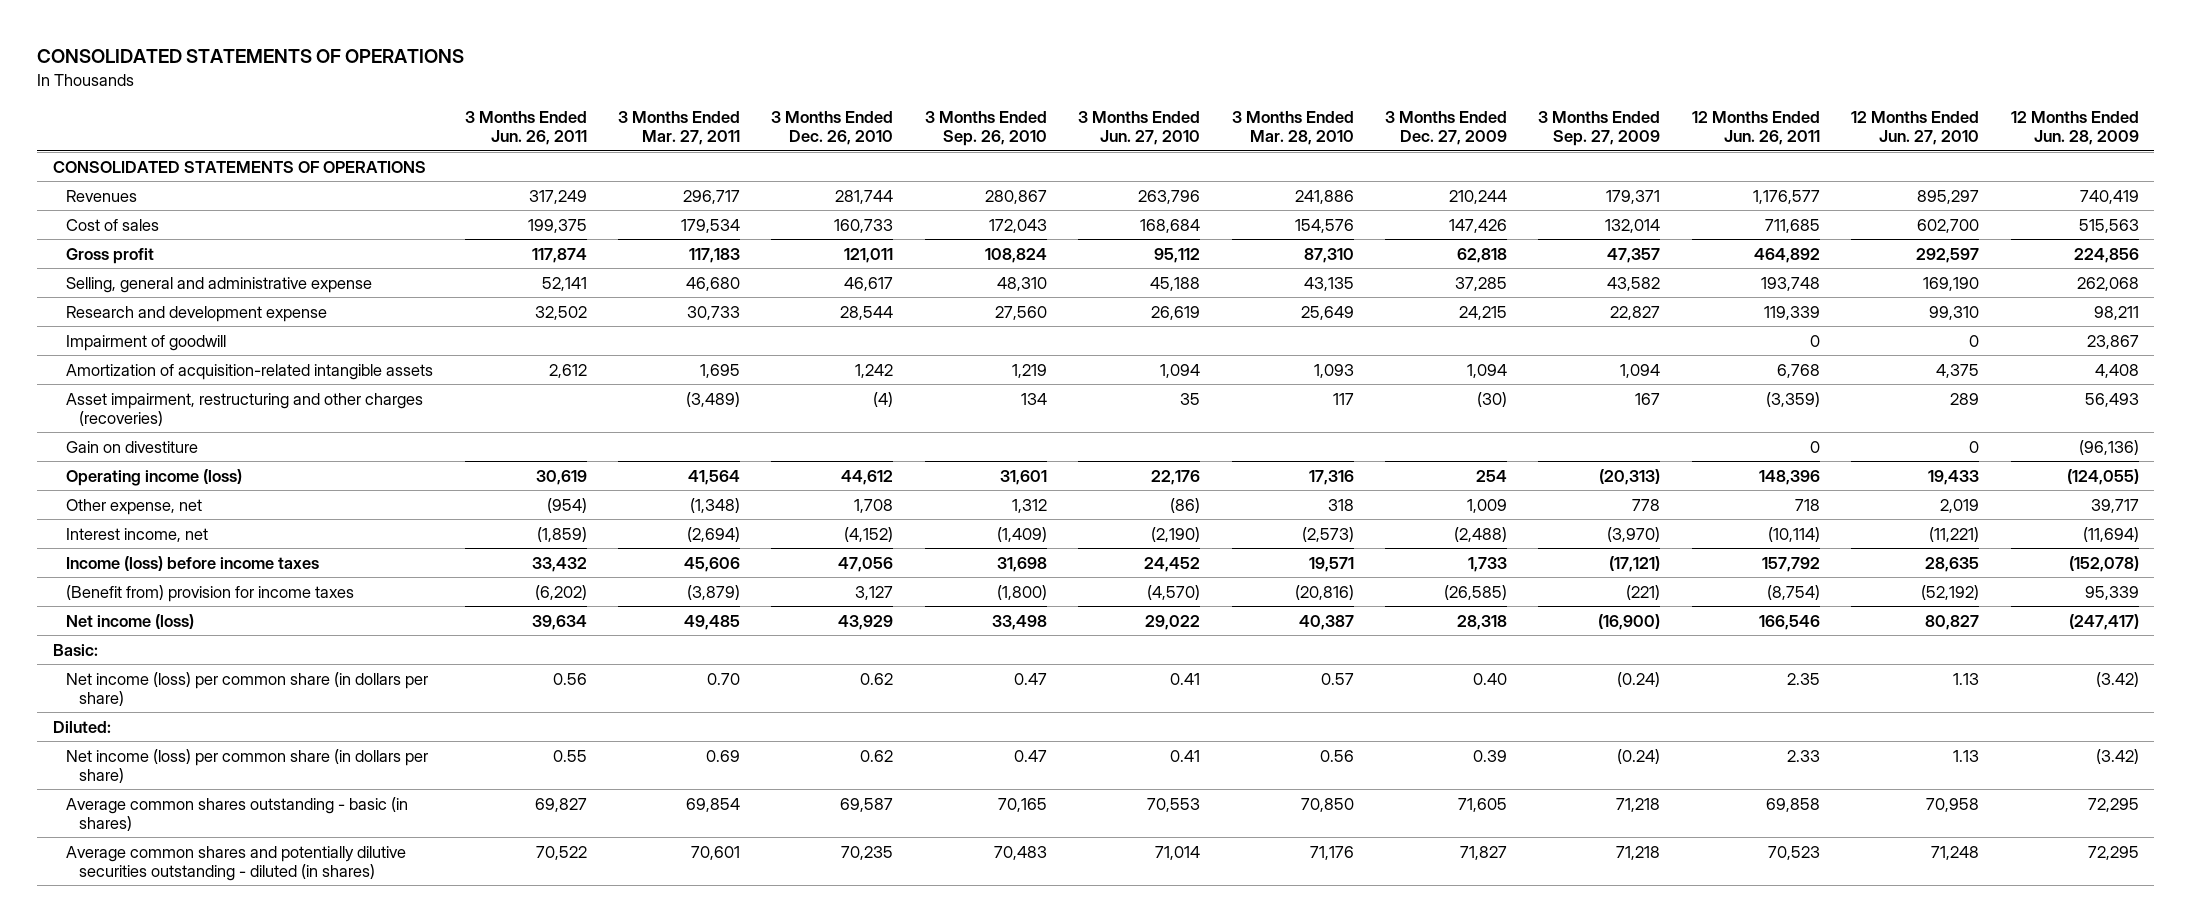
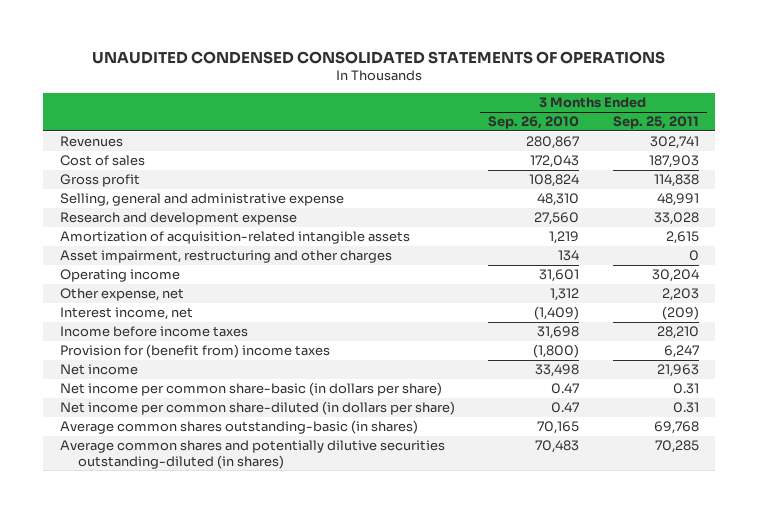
[37,49,465,64] CONSOLIDATED STATEMENTS OF OPERATIONS -> [92,50,666,64] UNAUDITED CONDENSED CONSOLIDATED STATEMENTS OF OPERATIONS
[464,111,587,146] 3 Months Ended Jun. 26, 2011 -> none
[617,111,740,146] 3 Months Ended Mar. 27, 2011 -> none
[771,111,894,146] 3 Months Ended Dec. 26, 2010 -> none
[1078,111,1201,146] 3 Months Ended Jun. 27, 2010 -> none
[1231,111,1354,146] 3 Months Ended Mar. 28, 2010 -> none
[1385,111,1508,146] 3 Months Ended Dec. 27, 2009 -> none
[1538,111,1661,147] 3 Months Ended Sep. 27, 2009 -> none
[1691,111,1820,146] 12 Months Ended Jun. 26, 2011 -> none
[1851,111,1980,146] 12 Months Ended Jun. 27, 2010 -> none
[2010,111,2139,146] 12 Months Ended Jun. 28, 2009 -> none
none -> [612,116,699,130] Sep. 25, 2011
[53,160,427,173] CONSOLIDATED STATEMENTS OF OPERATIONS -> none
[66,334,227,351] Impairment of goodwill -> none
[66,440,199,453] Gain on divestiture -> none
[66,392,424,426] Asset impairment, restructuring and other charges (recoveries) -> [59,250,392,264] Asset impairment, restructuring and other charges
[66,468,243,486] Operating income (loss) -> [59,269,180,283] Operating income
[53,643,99,656] Basic: -> none
[53,720,112,733] Diluted: -> none
[66,555,320,571] Income (loss) before income taxes -> [59,326,248,338] Income before income taxes
[66,584,355,602] (Benefit from) provision for income taxes -> [59,344,330,359] Provision for (benefit from) income taxes
[66,613,195,629] Net income (loss) -> [59,364,138,376] Net income
[66,671,429,706] Net income (loss) per common share (in dollars per share) -> [59,382,442,397] Net income per common share-basic (in dollars per share)
[66,748,429,783] Net income (loss) per common share (in dollars per share) -> [59,401,455,416] Net income per common share-diluted (in dollars per share)
[66,796,409,831] Average common shares outstanding - basic (in shares) -> [59,420,418,435] Average common shares outstanding-basic (in shares)
[66,845,407,881] Average common shares and potentially dilutive securities outstanding - diluted (in shares) -> [59,440,445,469] Average common shares and potentially dilutive securities outstanding-diluted (in shares)

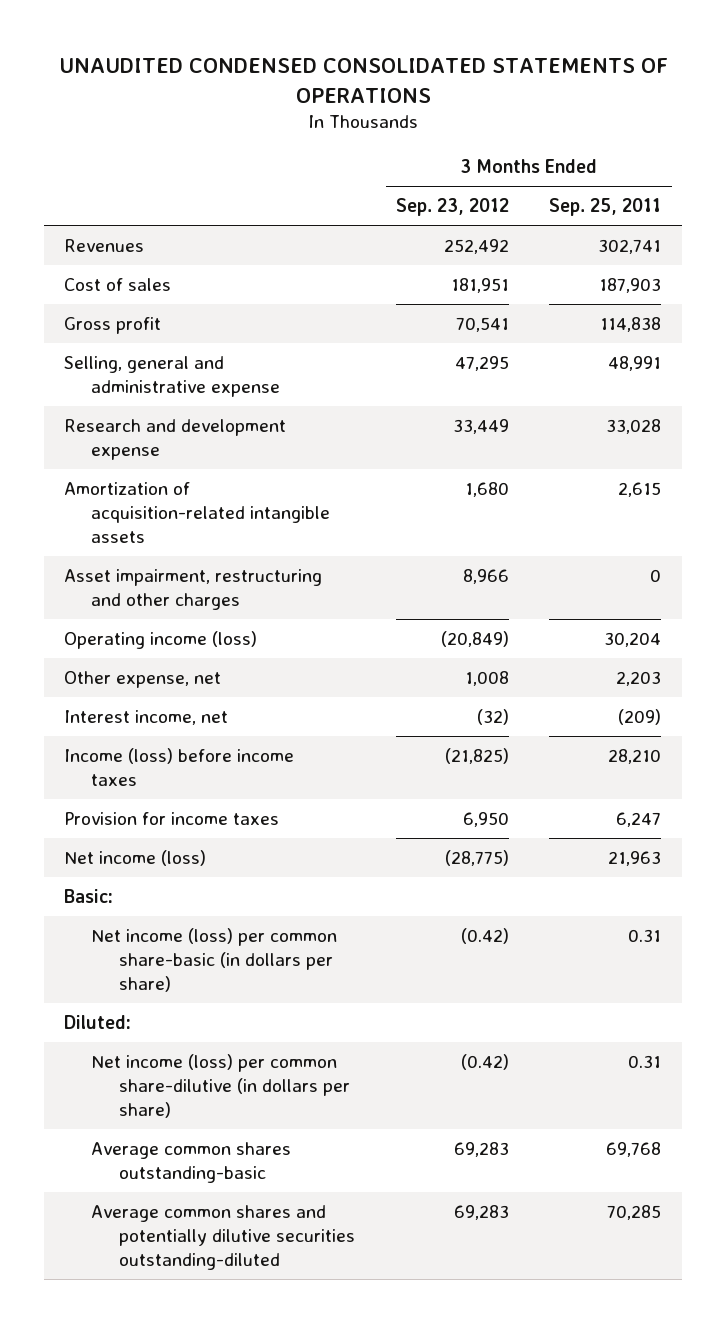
[488,116,580,130] Sep. 26, 2010 -> none
none -> [395,198,509,217] Sep. 23, 2012
[59,269,180,283] Operating income -> [63,630,257,649] Operating income (loss)
[59,326,248,338] Income before income taxes -> [63,747,294,787] Income (loss) before income taxes
[59,344,330,359] Provision for (benefit from) income taxes -> [63,811,279,825] Provision for income taxes
[59,364,138,376] Net income -> [63,849,206,866] Net income (loss)
none -> [63,888,113,903] Basic:
[59,382,442,397] Net income per common share-basic (in dollars per share) -> [91,927,338,993] Net income (loss) per common share-basic (in dollars per share)
none -> [63,1014,131,1029] Diluted:
[59,401,455,416] Net income per common share-diluted (in dollars per share) -> [91,1053,351,1119] Net income (loss) per common share-dilutive (in dollars per share)
[59,420,418,435] Average common shares outstanding-basic (in shares) -> [91,1141,292,1184] Average common shares outstanding-basic
[59,440,445,469] Average common shares and potentially dilutive securities outstanding-diluted (in shares) -> [91,1204,356,1271] Average common shares and potentially dilutive securities outstanding-diluted

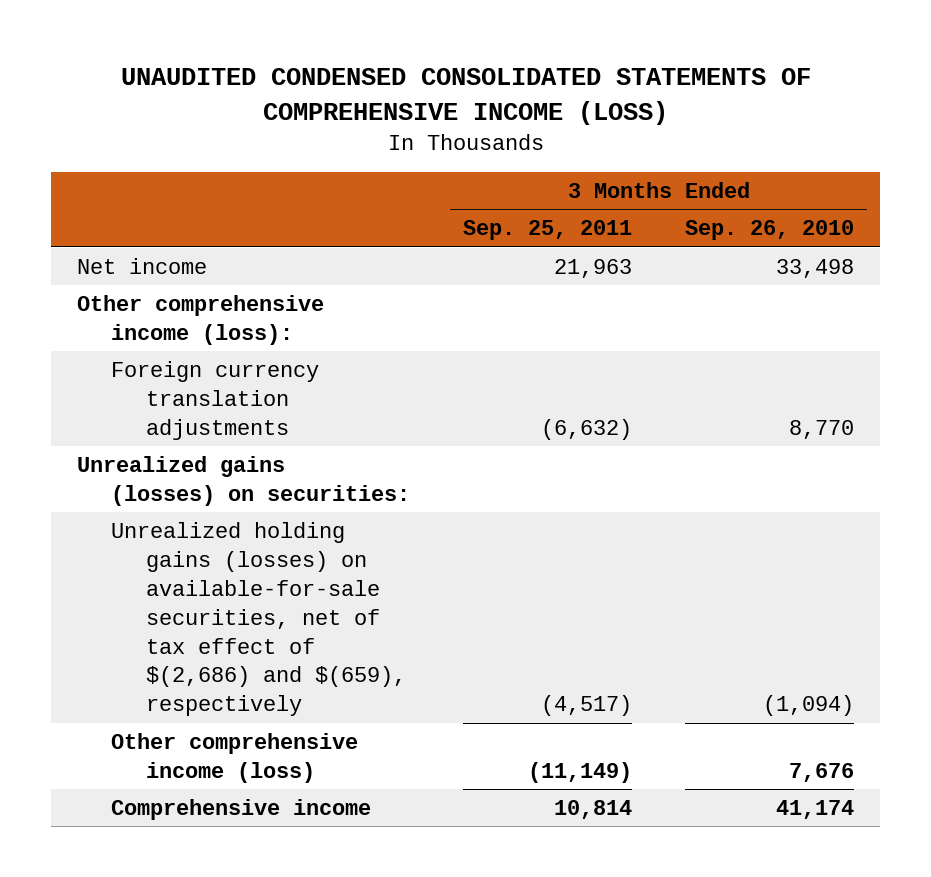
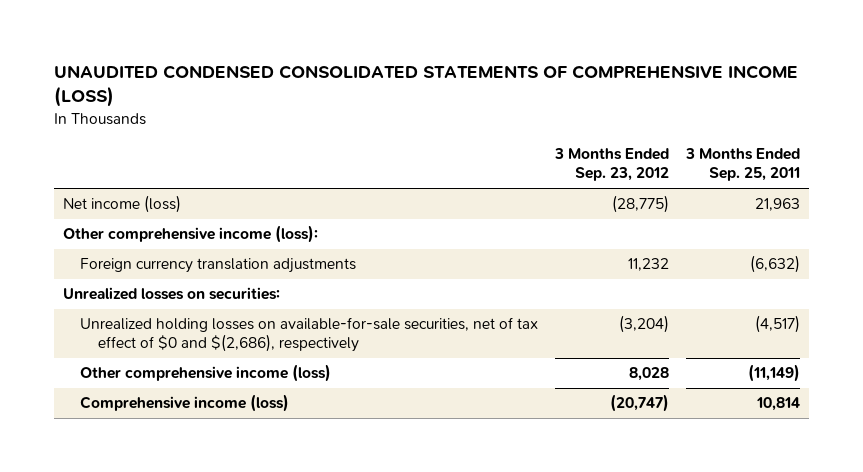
[684,220,854,241] Sep. 26, 2010 -> none
none -> [554,148,670,182] 3 Months Ended Sep. 23, 2012
[77,257,208,274] Net income -> [62,195,181,214] Net income (loss)
[77,455,411,506] Unrealized gains (losses) on securities: -> [62,287,280,301] Unrealized losses on securities:
[111,521,406,717] Unrealized holding gains (losses) on available-for-sale securities, net of tax effect of $(2,686) and $(659), respectively -> [80,317,539,353] Unrealized holding losses on available-for-sale securities, net of tax effect of $0 and $(2,686), respectively
[111,798,372,820] Comprehensive income -> [80,394,290,413] Comprehensive income (loss)

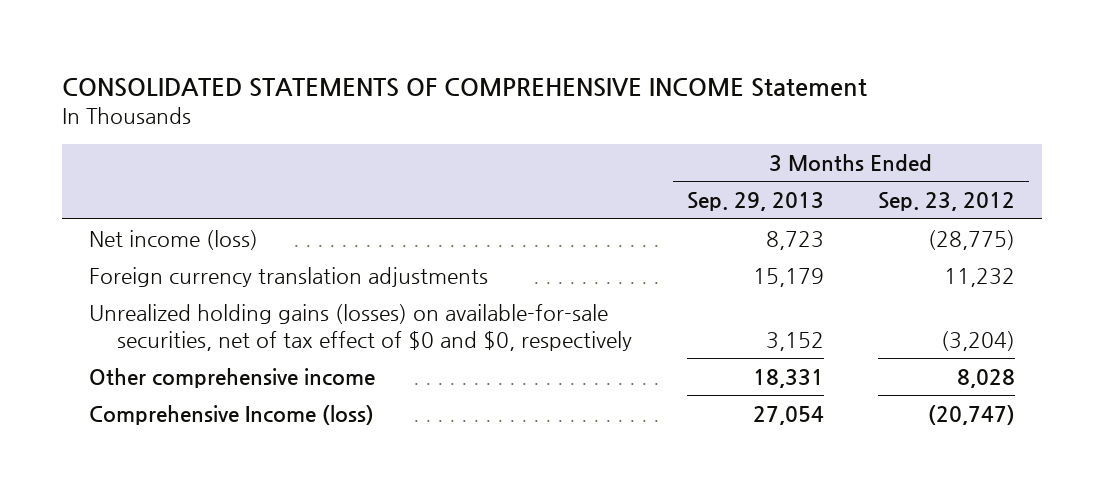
[53,65,798,108] UNAUDITED CONDENSED CONSOLIDATED STATEMENTS OF COMPREHENSIVE INCOME (LOSS) -> [61,77,867,97] CONSOLIDATED STATEMENTS OF COMPREHENSIVE INCOME Statement
[685,148,801,182] 3 Months Ended Sep. 25, 2011 -> none
none -> [686,192,824,212] Sep. 29, 2013
[62,225,318,244] Other comprehensive income (loss): -> none
[62,287,280,301] Unrealized losses on securities: -> none
[80,317,539,353] Unrealized holding losses on available-for-sale securities, net of tax effect of $0 and $(2,686), respectively -> [89,304,633,351] Unrealized holding gains (losses) on available-for-sale securities, net of tax effect of $0 and $0, respectively
[80,364,332,383] Other comprehensive income (loss) -> [89,368,376,389] Other comprehensive income
[80,394,290,413] Comprehensive income (loss) -> [89,405,375,426] Comprehensive Income (loss)

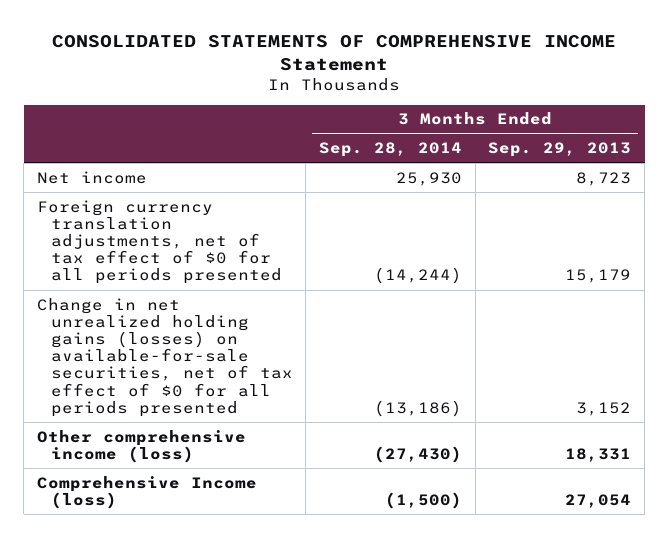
[878,192,1016,212] Sep. 23, 2012 -> none
none -> [318,142,462,158] Sep. 28, 2014
[89,230,259,251] Net income (loss) -> [37,170,148,184] Net income
[89,267,489,288] Foreign currency translation adjustments -> [37,199,282,285] Foreign currency translation adjustments, net of tax effect of $0 for all periods presented
[89,304,633,351] Unrealized holding gains (losses) on available-for-sale securities, net of tax effect of $0 and $0, respectively -> [37,297,293,417] Change in net unrealized holding gains (losses) on available-for-sale securities, net of tax effect of $0 for all periods presented
[89,368,376,389] Other comprehensive income -> [37,429,247,463] Other comprehensive income (loss)

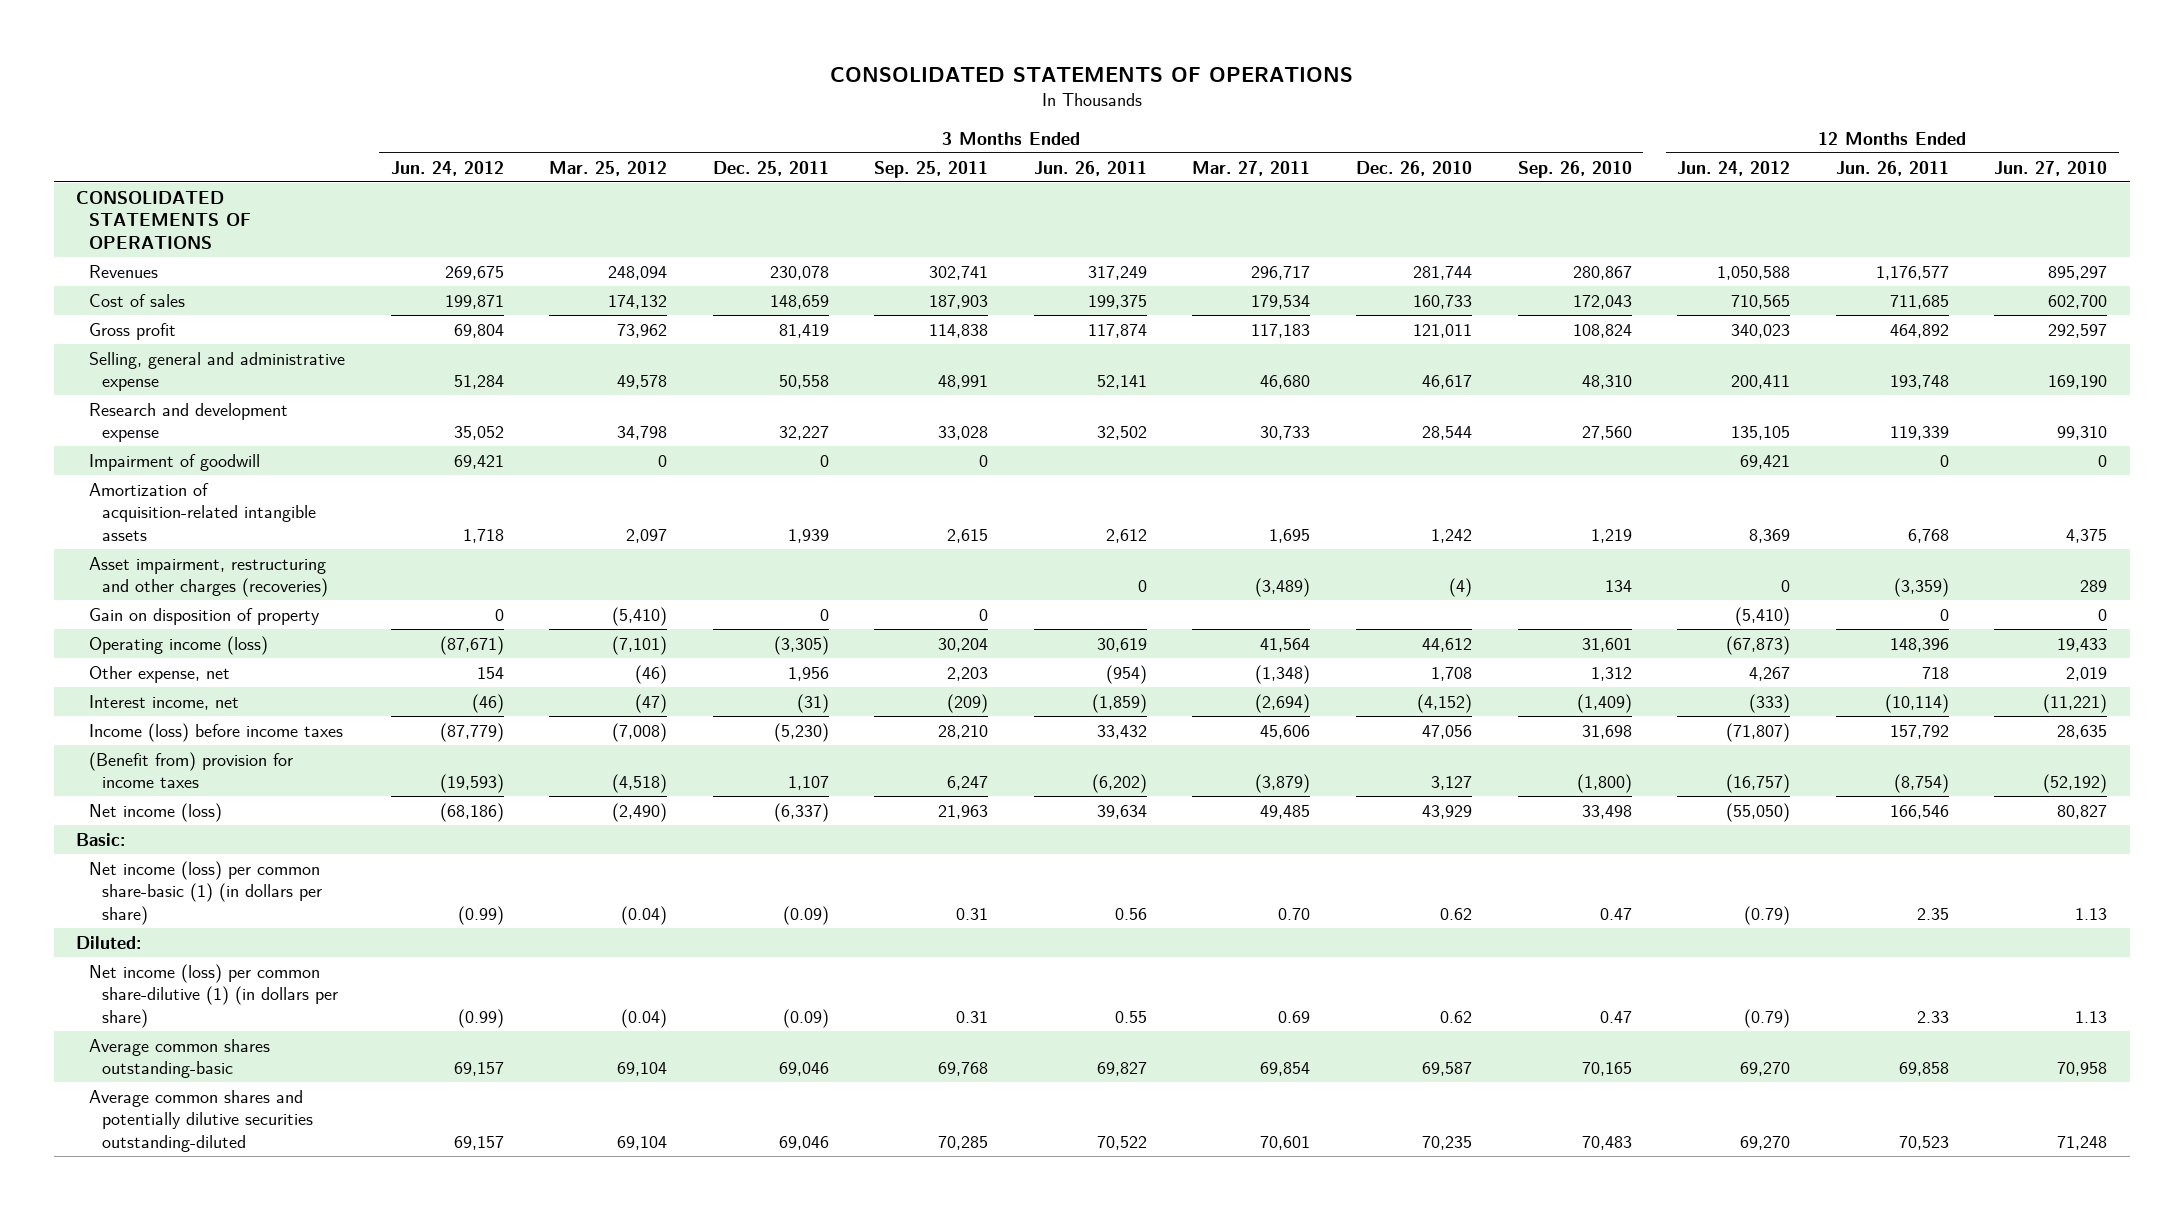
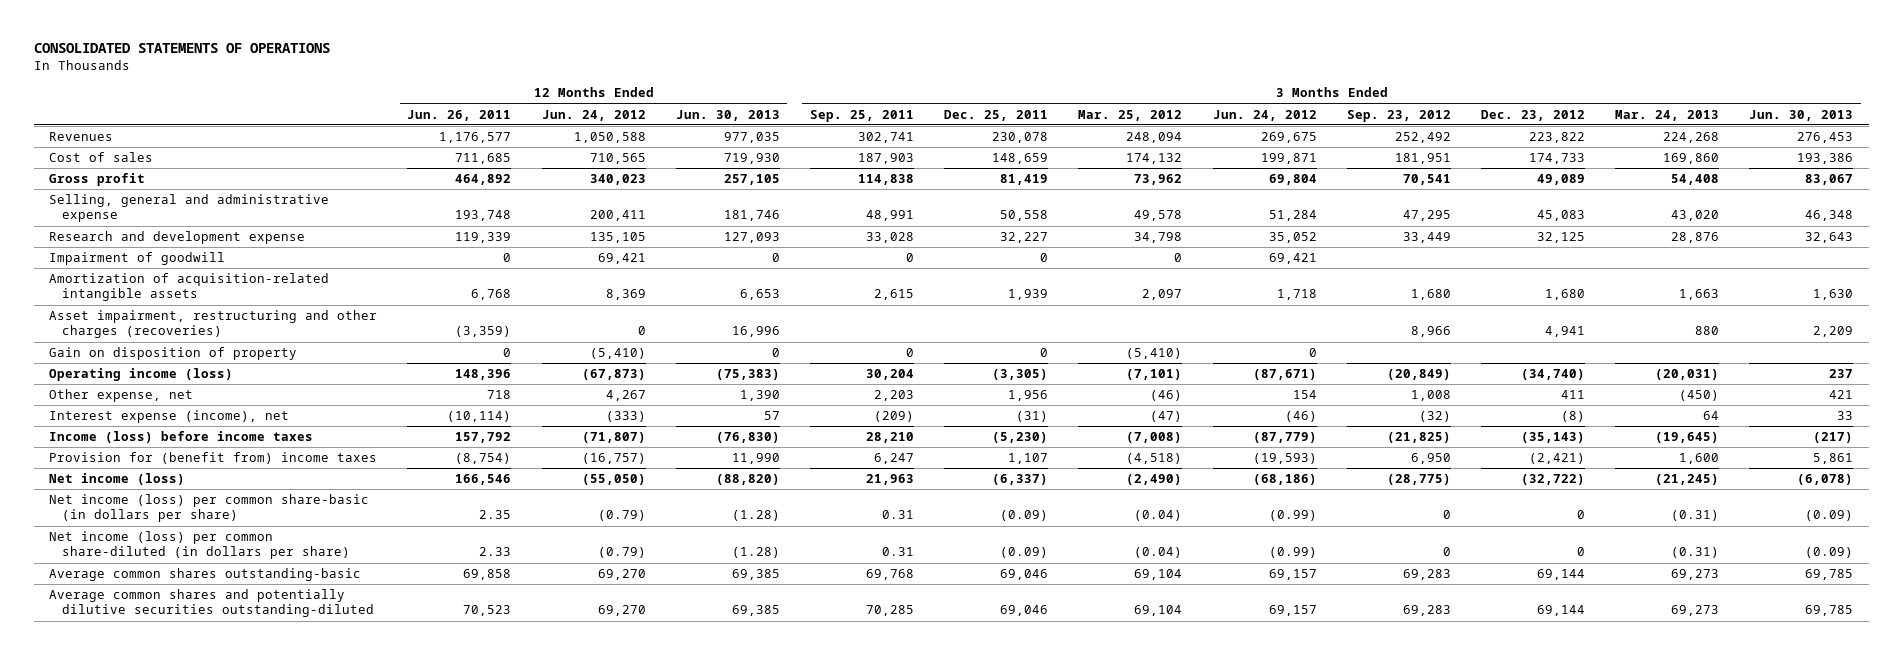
[1033,160,1147,176] Jun. 26, 2011 -> none
[1192,160,1311,176] Mar. 27, 2011 -> none
[1355,160,1472,176] Dec. 26, 2010 -> none
[1517,160,1632,178] Sep. 26, 2010 -> none
[1994,160,2108,176] Jun. 27, 2010 -> none
none -> [675,109,780,121] Jun. 30, 2013
none -> [1346,109,1451,122] Sep. 23, 2012
none -> [1481,109,1586,121] Dec. 23, 2012
none -> [1615,109,1720,121] Mar. 24, 2013
none -> [1749,109,1854,121] Jun. 30, 2013
[76,190,252,249] CONSOLIDATED STATEMENTS OF OPERATIONS -> none
[89,694,240,710] Interest income, net -> [49,410,290,424] Interest expense (income), net
[89,751,294,789] (Benefit from) provision for income taxes -> [49,452,378,465] Provision for (benefit from) income taxes
[76,832,126,846] Basic: -> none
[76,935,142,949] Diluted: -> none
[89,860,322,925] Net income (loss) per common share-basic (1) (in dollars per share) -> [49,494,370,523] Net income (loss) per common share-basic (in dollars per share)
[89,963,338,1028] Net income (loss) per common share-dilutive (1) (in dollars per share) -> [49,531,351,560] Net income (loss) per common share-diluted (in dollars per share)

